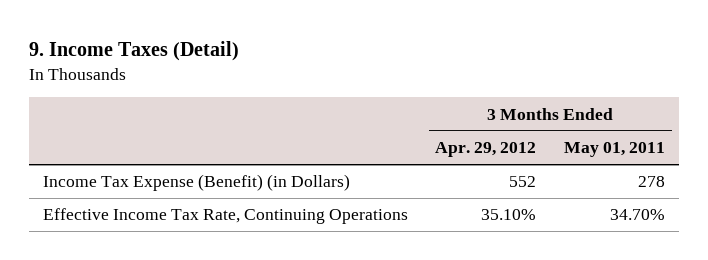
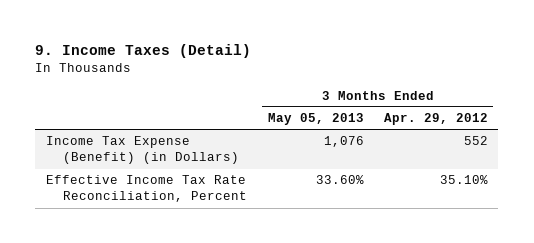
[564,142,666,158] May 01, 2011 -> none
none -> [267,113,364,126] May 05, 2013
[42,208,408,225] Effective Income Tax Rate, Continuing Operations -> [45,175,248,203] Effective Income Tax Rate Reconciliation, Percent

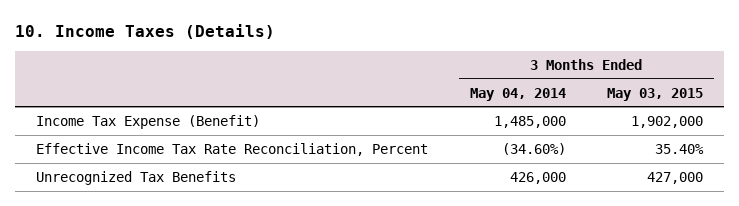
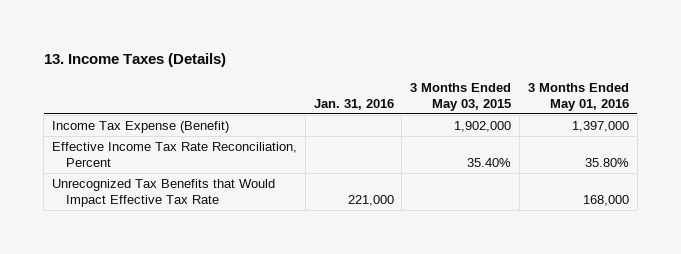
[15,24,276,40] 10. Income Taxes (Details) -> [43,52,226,67] 13. Income Taxes (Details)
[469,87,566,101] May 04, 2014 -> none
none -> [313,98,394,110] Jan. 31, 2016
none -> [527,82,629,111] 3 Months Ended May 01, 2016
[36,170,237,185] Unrecognized Tax Benefits -> none
none -> [52,178,276,208] Unrecognized Tax Benefits that Would Impact Effective Tax Rate

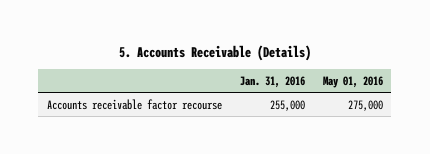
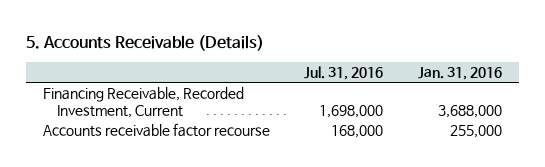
[322,76,383,89] May 01, 2016 -> none
none -> [304,65,384,80] Jul. 31, 2016
none -> [43,87,245,119] Financing Receivable, Recorded Investment, Current

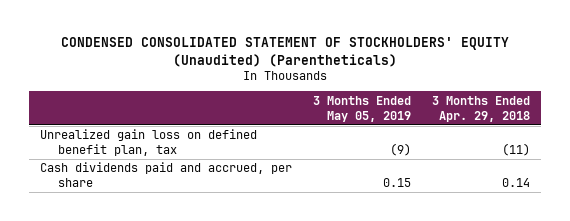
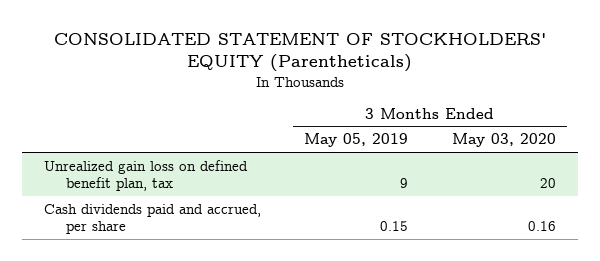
[61,36,510,67] CONDENSED CONSOLIDATED STATEMENT OF STOCKHOLDERS' EQUITY (Unaudited) (Parentheticals) -> [53,32,546,73] CONSOLIDATED STATEMENT OF STOCKHOLDERS' EQUITY (Parentheticals)
[432,95,531,122] 3 Months Ended Apr. 29, 2018 -> none
none -> [451,133,556,148] May 03, 2020
[390,143,412,157] (9) -> [400,178,409,189] 9

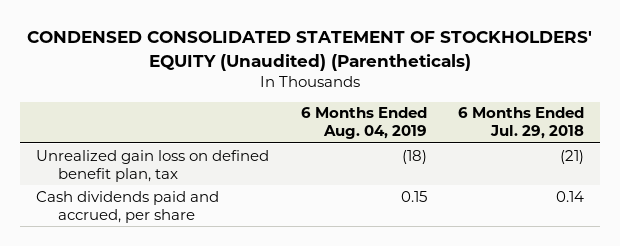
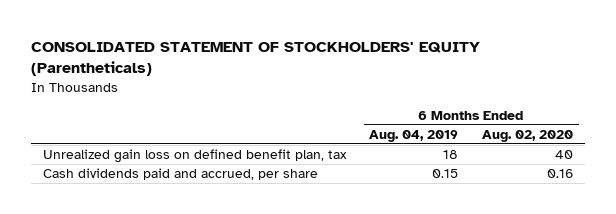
[27,31,593,71] CONDENSED CONSOLIDATED STATEMENT OF STOCKHOLDERS' EQUITY (Unaudited) (Parentheticals) -> [31,42,481,77] CONSOLIDATED STATEMENT OF STOCKHOLDERS' EQUITY (Parentheticals)
[458,107,585,140] 6 Months Ended Jul. 29, 2018 -> none
none -> [482,129,574,142] Aug. 02, 2020
[401,149,427,164] (18) -> [443,150,459,160] 18

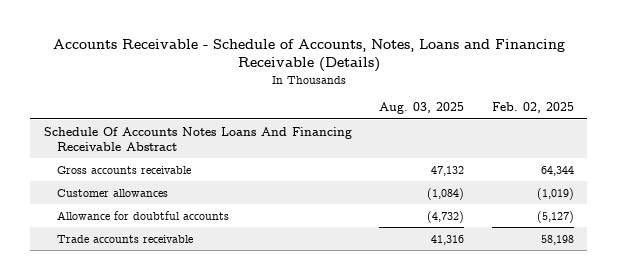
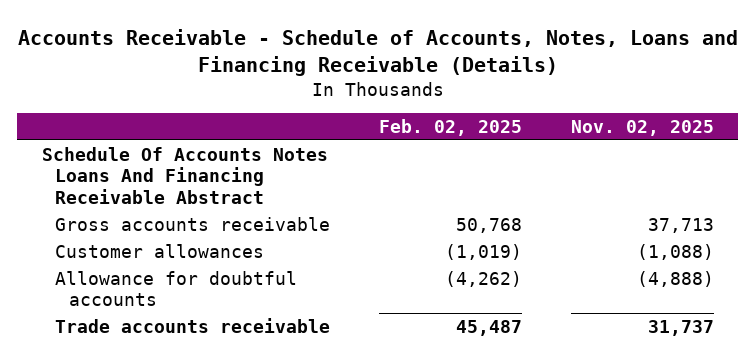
[379,102,465,115] Aug. 03, 2025 -> none
none -> [571,119,715,136] Nov. 02, 2025
[540,165,574,176] 64,344 -> [456,217,523,233] 50,768
[536,210,574,223] (5,127) -> [445,270,523,287] (4,262)
[540,234,574,245] 58,198 -> [456,319,523,336] 45,487

